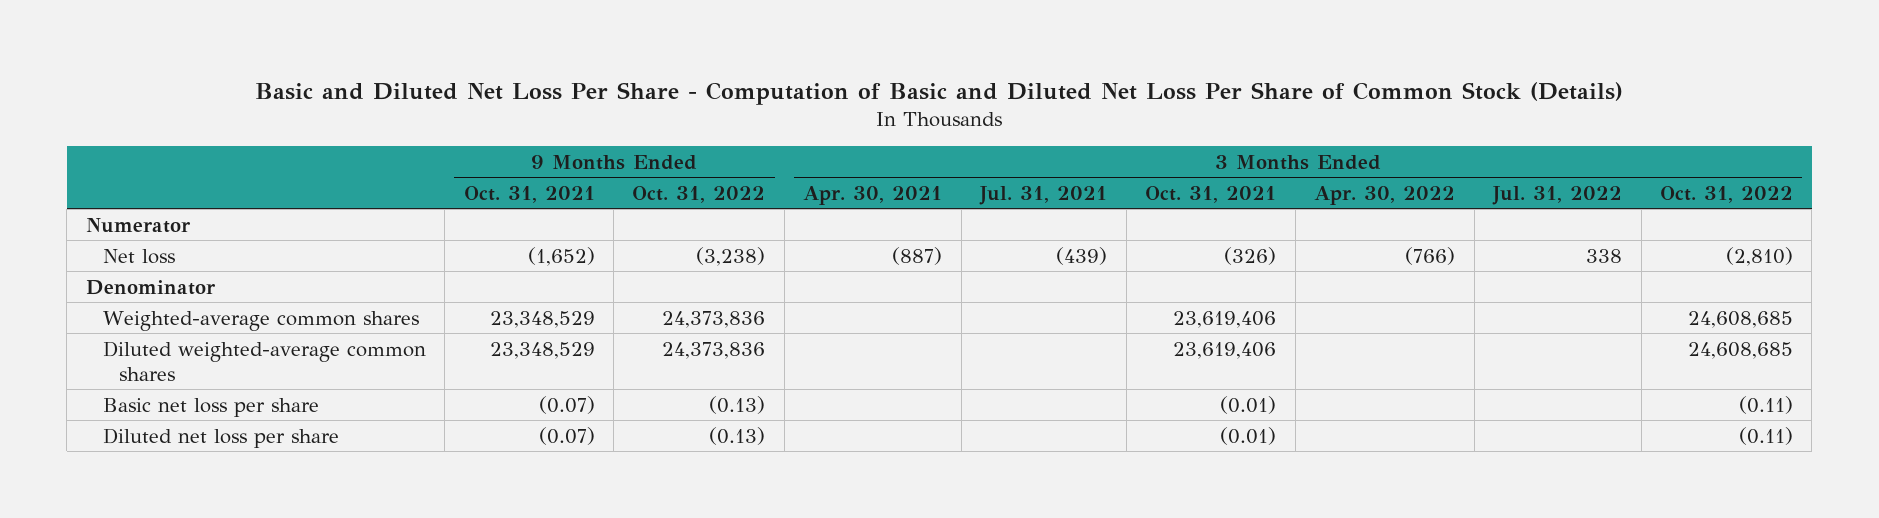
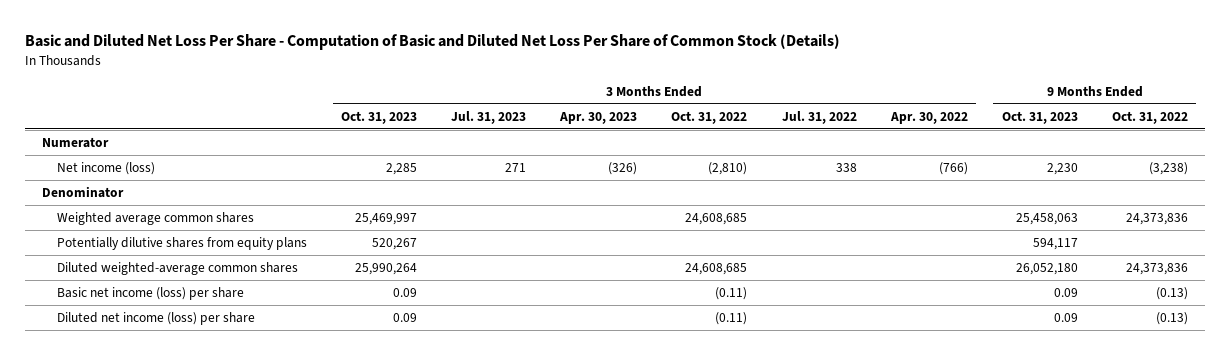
[463,186,595,204] Oct. 31, 2021 -> none
[803,186,943,206] Apr. 30, 2021 -> none
[979,186,1108,206] Jul. 31, 2021 -> none
[1145,186,1277,204] Oct. 31, 2021 -> none
none -> [341,110,418,124] Oct. 31, 2023
none -> [451,110,527,124] Jul. 31, 2023
none -> [559,111,638,124] Apr. 30, 2023
none -> [1001,110,1078,124] Oct. 31, 2023
[102,248,175,264] Net loss -> [57,162,156,176] Net income (loss)
[102,310,419,331] Weighted-average common shares -> [57,212,255,226] Weighted average common shares
none -> [57,237,308,251] Potentially dilutive shares from equity plans
[102,397,319,417] Basic net loss per share -> [57,287,245,301] Basic net income (loss) per share
[102,427,339,448] Diluted net loss per share -> [57,312,256,326] Diluted net income (loss) per share

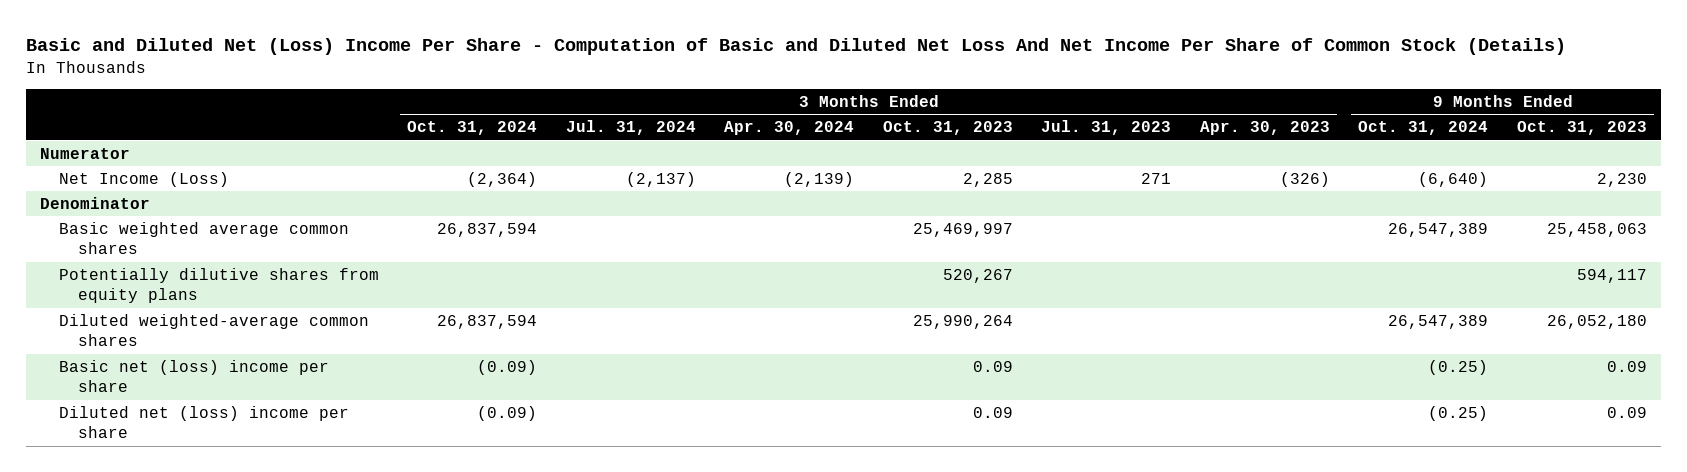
[25,34,841,51] Basic and Diluted Net Loss Per Share - Computation of Basic and Diluted Net Loss Per Share of Common Stock (Details) -> [25,37,1566,55] Basic and Diluted Net (Loss) Income Per Share - Computation of Basic and Diluted Net Loss And Net Income Per Share of Common Stock (Details)
[671,110,748,124] Oct. 31, 2022 -> none
[781,110,857,124] Jul. 31, 2022 -> none
[889,111,968,124] Apr. 30, 2022 -> none
[1111,110,1188,124] Oct. 31, 2022 -> none
none -> [407,121,538,136] Oct. 31, 2024
none -> [565,120,696,136] Jul. 31, 2024
none -> [724,121,855,136] Apr. 30, 2024
none -> [1358,121,1489,136] Oct. 31, 2024
[57,162,156,176] Net income (loss) -> [58,172,229,188] Net Income (Loss)
[57,212,255,226] Weighted average common shares -> [58,222,349,255] Basic weighted average common shares
[57,287,245,301] Basic net income (loss) per share -> [58,360,329,393] Basic net (loss) income per share
[57,312,256,326] Diluted net income (loss) per share -> [58,406,349,439] Diluted net (loss) income per share

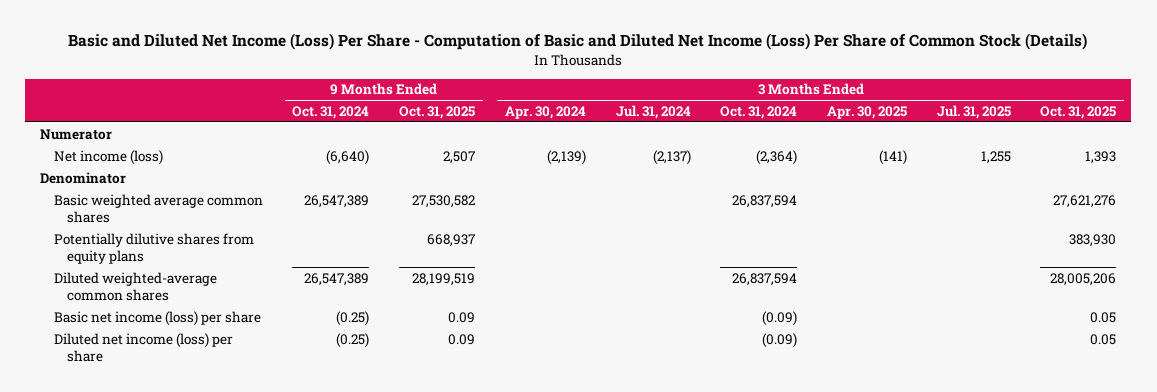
[25,37,1566,55] Basic and Diluted Net (Loss) Income Per Share - Computation of Basic and Diluted Net Loss And Net Income Per Share of Common Stock (Details) -> [68,33,1088,51] Basic and Diluted Net Income (Loss) Per Share - Computation of Basic and Diluted Net Income (Loss) Per Share of Common Stock (Details)
[882,121,1013,136] Oct. 31, 2023 -> none
[1041,120,1172,136] Jul. 31, 2023 -> none
[1199,121,1330,136] Apr. 30, 2023 -> none
[1516,121,1647,136] Oct. 31, 2023 -> none
none -> [399,106,476,120] Oct. 31, 2025
none -> [827,106,908,120] Apr. 30, 2025
none -> [936,105,1011,120] Jul. 31, 2025
none -> [1040,106,1117,120] Oct. 31, 2025
[58,172,229,188] Net Income (Loss) -> [53,149,163,165] Net income (loss)
[58,360,329,393] Basic net (loss) income per share -> [53,310,261,326] Basic net income (loss) per share
[58,406,349,439] Diluted net (loss) income per share -> [53,332,233,362] Diluted net income (loss) per share

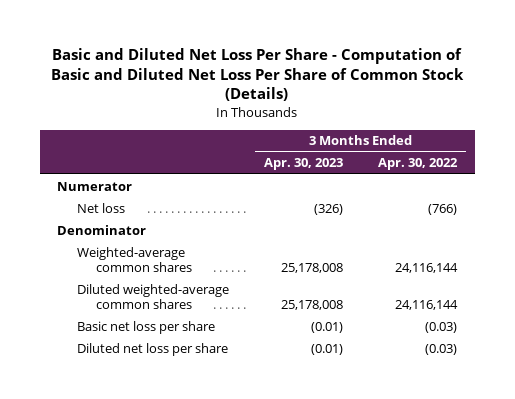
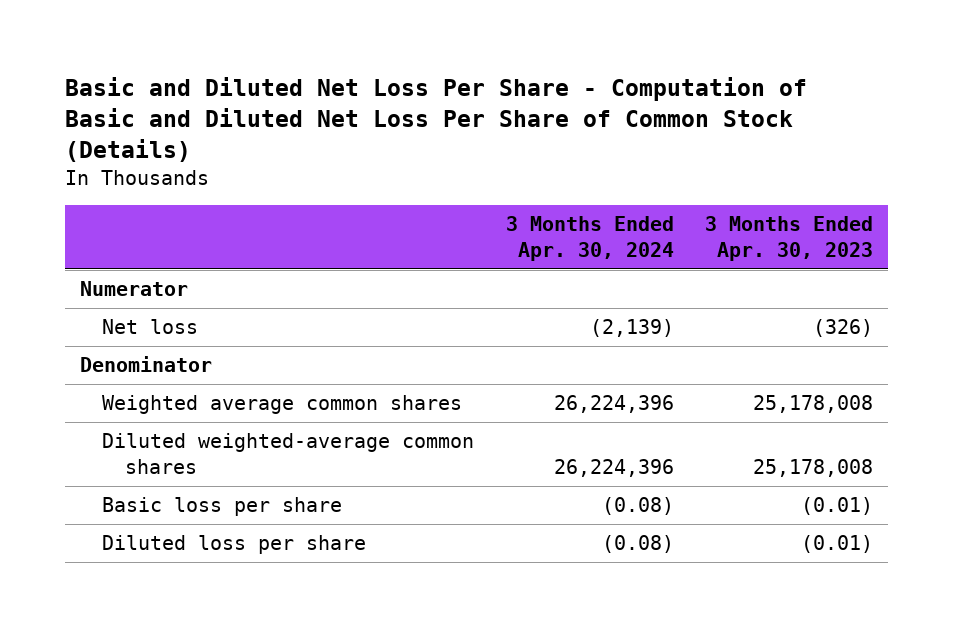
[378,158,459,171] Apr. 30, 2022 -> none
none -> [505,216,674,261] 3 Months Ended Apr. 30, 2024
[76,246,192,272] Weighted-average common shares -> [102,395,463,415] Weighted average common shares
[76,320,215,334] Basic net loss per share -> [102,497,343,517] Basic loss per share
[76,342,228,356] Diluted net loss per share -> [102,535,367,555] Diluted loss per share

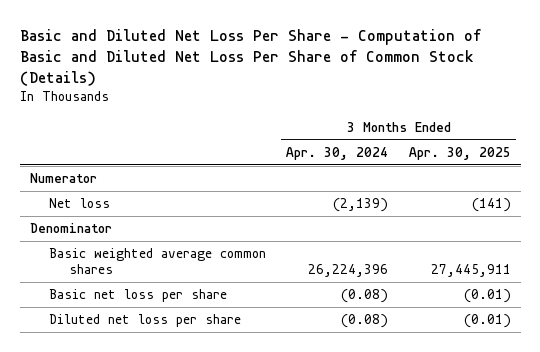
[704,216,873,261] 3 Months Ended Apr. 30, 2023 -> none
none -> [408,147,511,161] Apr. 30, 2025
[102,433,475,475] Diluted weighted-average common shares -> none
[102,395,463,415] Weighted average common shares -> [49,248,267,275] Basic weighted average common shares
[102,497,343,517] Basic loss per share -> [49,289,228,303] Basic net loss per share
[102,535,367,555] Diluted loss per share -> [49,314,242,328] Diluted net loss per share

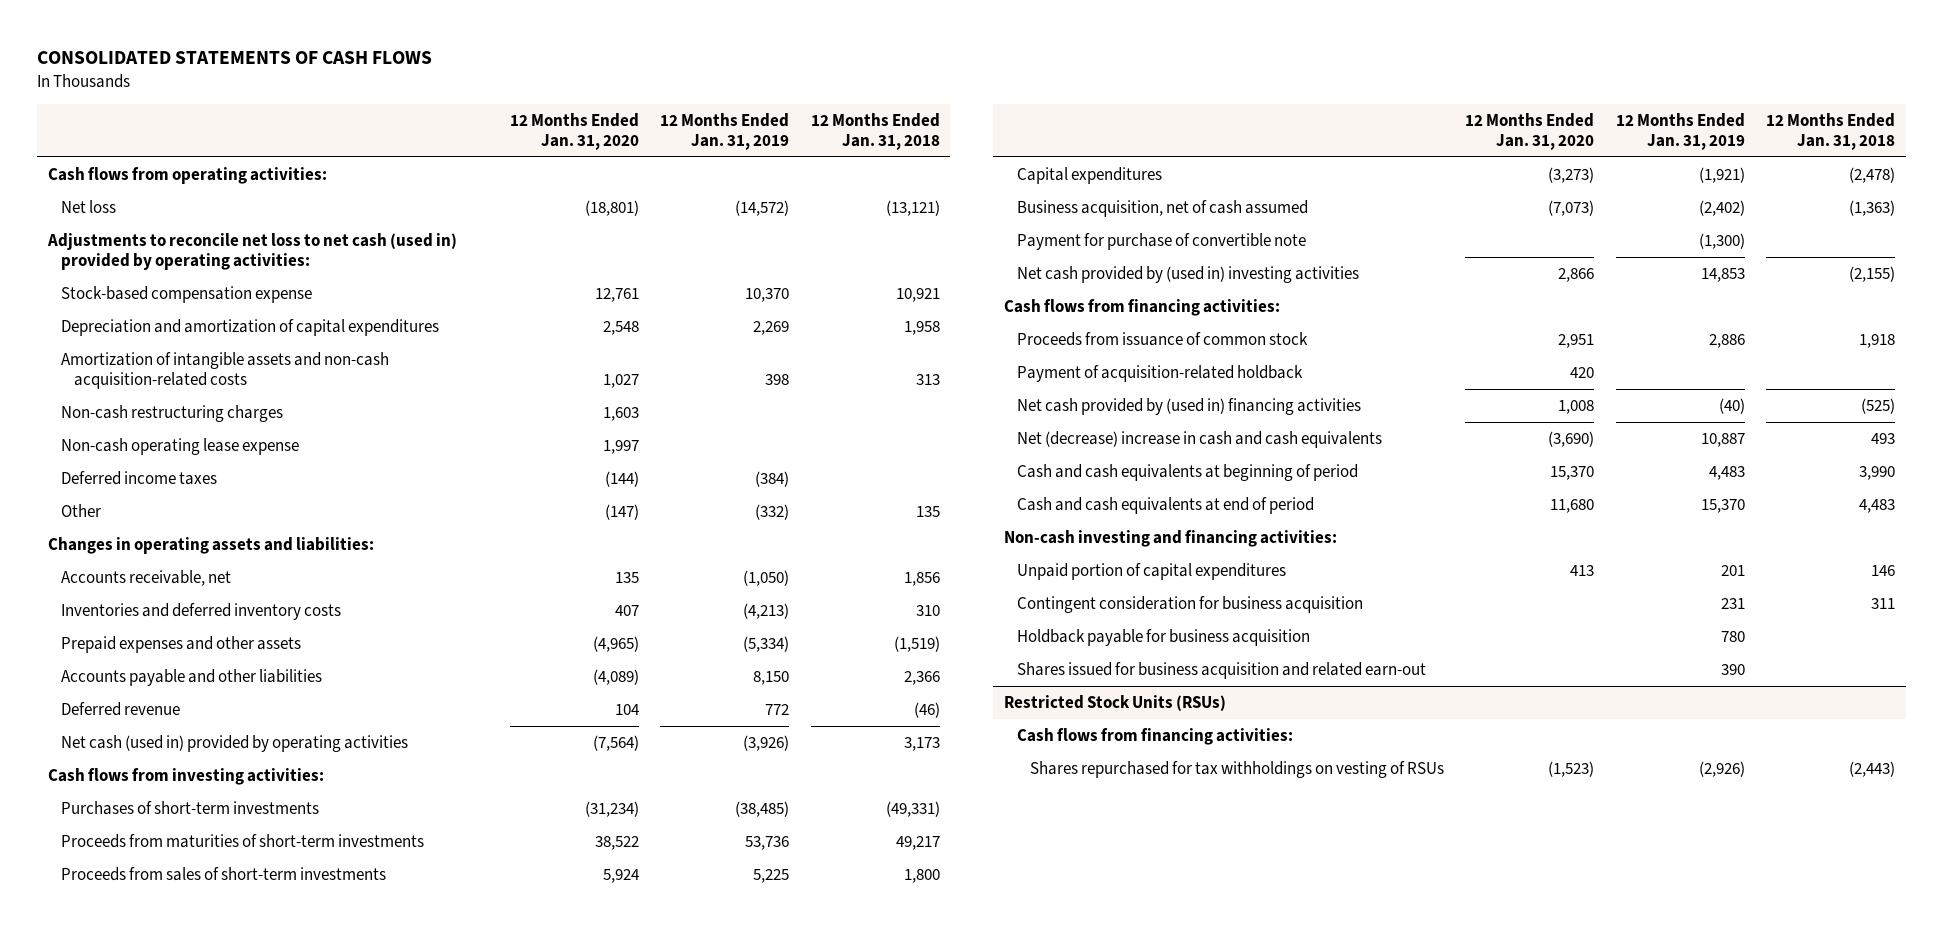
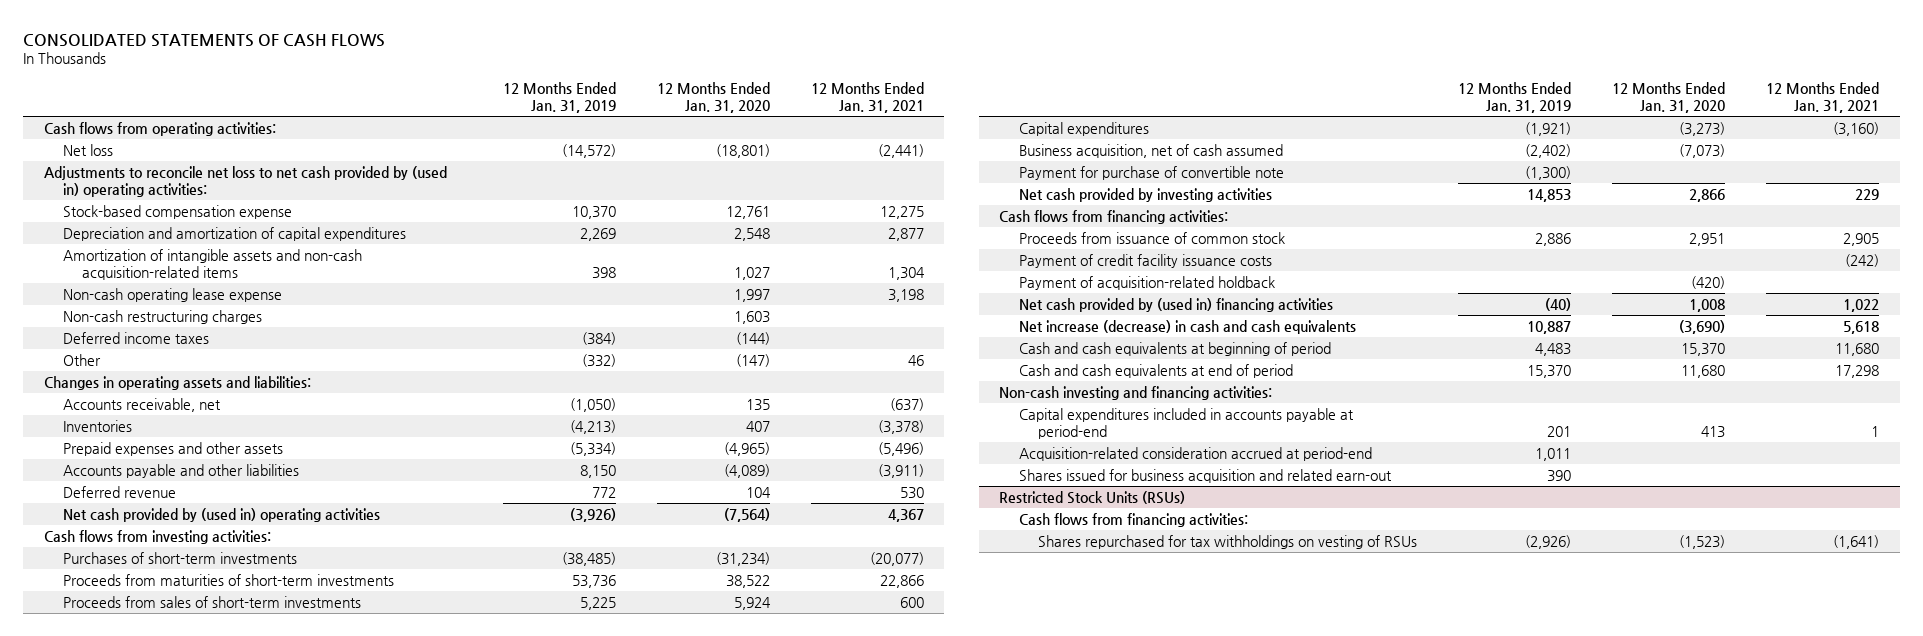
[810,113,940,151] 12 Months Ended Jan. 31, 2018 -> none
none -> [810,82,924,113] 12 Months Ended Jan. 31, 2021
[47,232,458,271] Adjustments to reconcile net loss to net cash (used in) provided by operating activities: -> [43,165,447,197] Adjustments to reconcile net loss to net cash provided by (used in) operating activities:
[61,351,390,390] Amortization of intangible assets and non-cash acquisition-related costs -> [63,248,363,280] Amortization of intangible assets and non-cash acquisition-related items
[61,404,284,422] Non-cash restructuring charges -> [63,309,263,324] Non-cash restructuring charges
[61,602,342,620] Inventories and deferred inventory costs -> [63,419,133,432] Inventories
[61,734,409,752] Net cash (used in) provided by operating activities -> [63,507,381,522] Net cash provided by (used in) operating activities
[1016,265,1359,283] Net cash provided by (used in) investing activities -> [1018,187,1272,202] Net cash provided by investing activities
none -> [1018,253,1272,268] Payment of credit facility issuance costs
[1570,366,1595,378] 420 -> [1691,275,1726,289] (420)
[1016,430,1382,448] Net (decrease) increase in cash and cash equivalents -> [1018,319,1356,334] Net increase (decrease) in cash and cash equivalents
[1016,628,1310,646] Holdback payable for business acquisition -> none
[1016,562,1286,580] Unpaid portion of capital expenditures -> [1018,407,1354,439] Capital expenditures included in accounts payable at period-end
[1016,595,1363,613] Contingent consideration for business acquisition -> [1018,446,1372,461] Acquisition-related consideration accrued at period-end
[1720,597,1745,609] 231 -> [1535,447,1572,461] 1,011

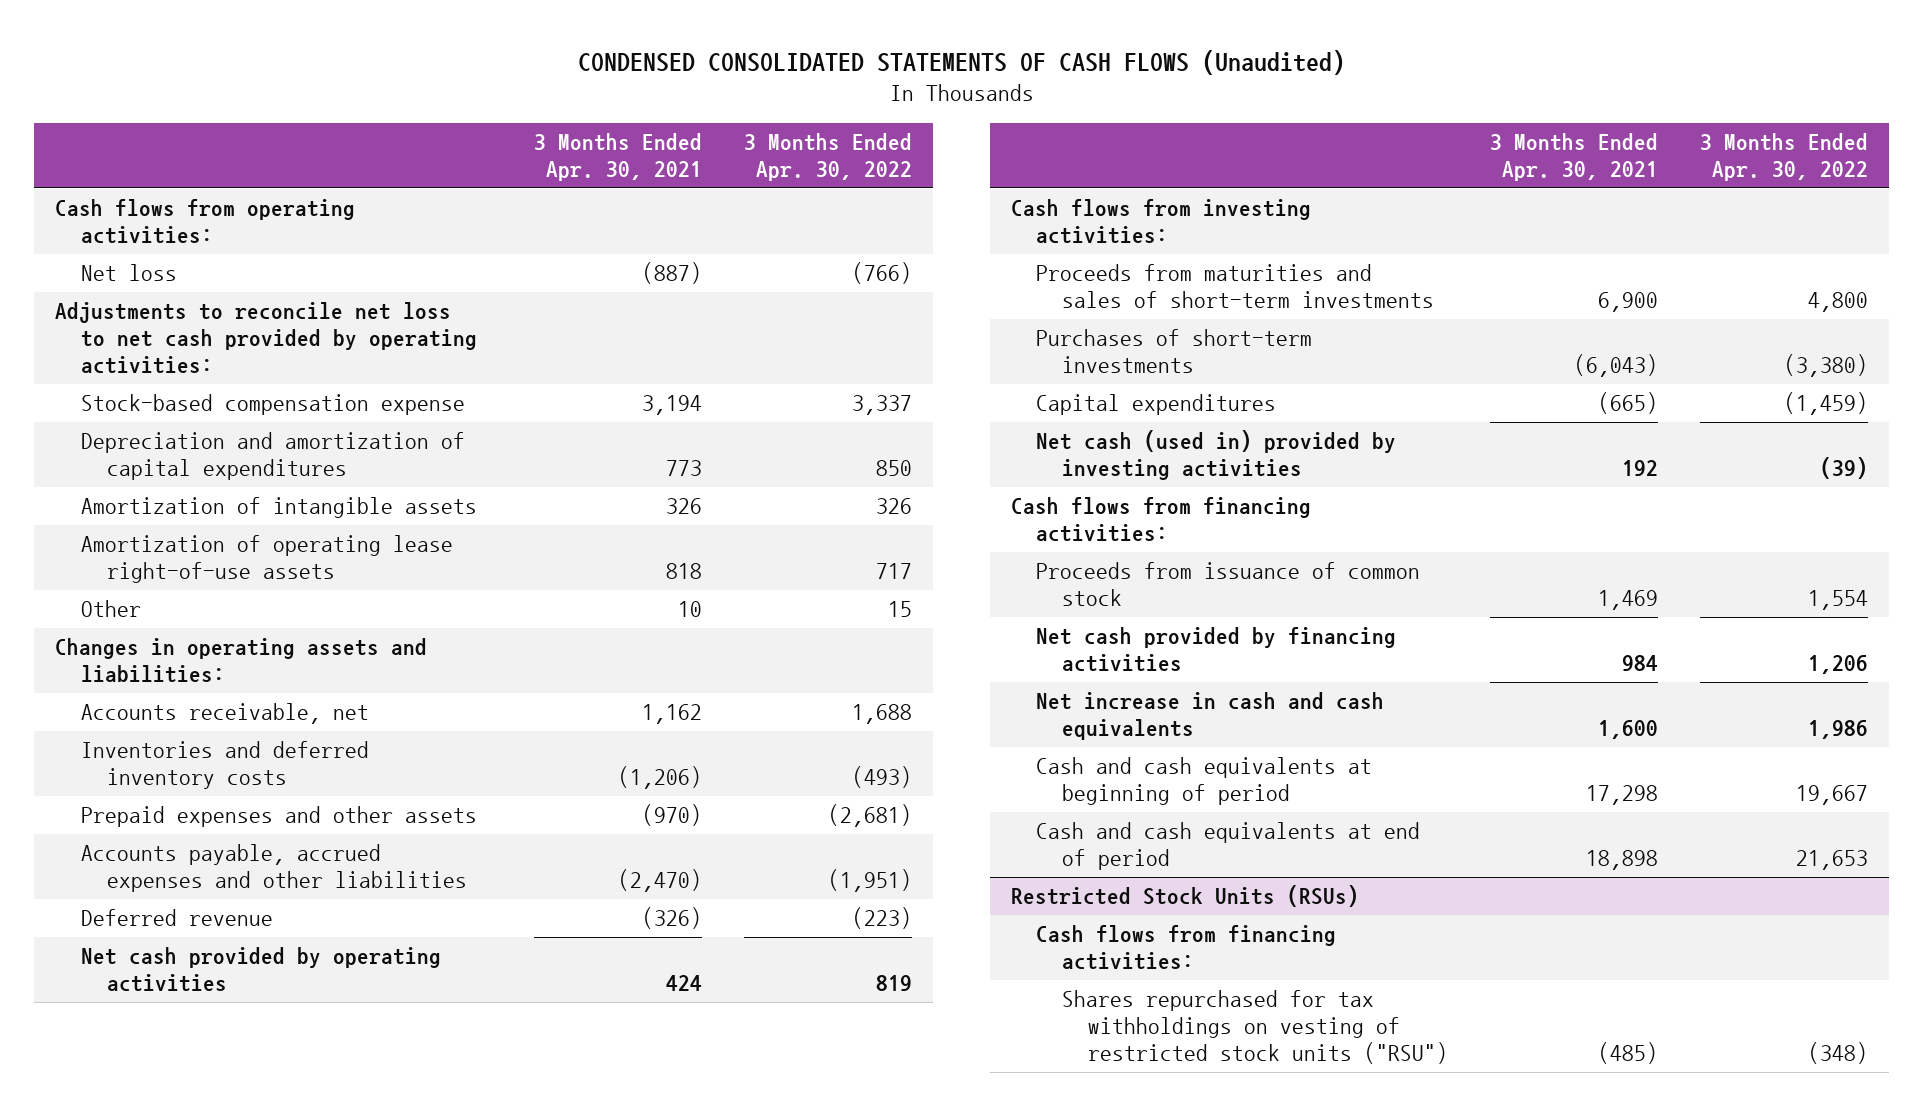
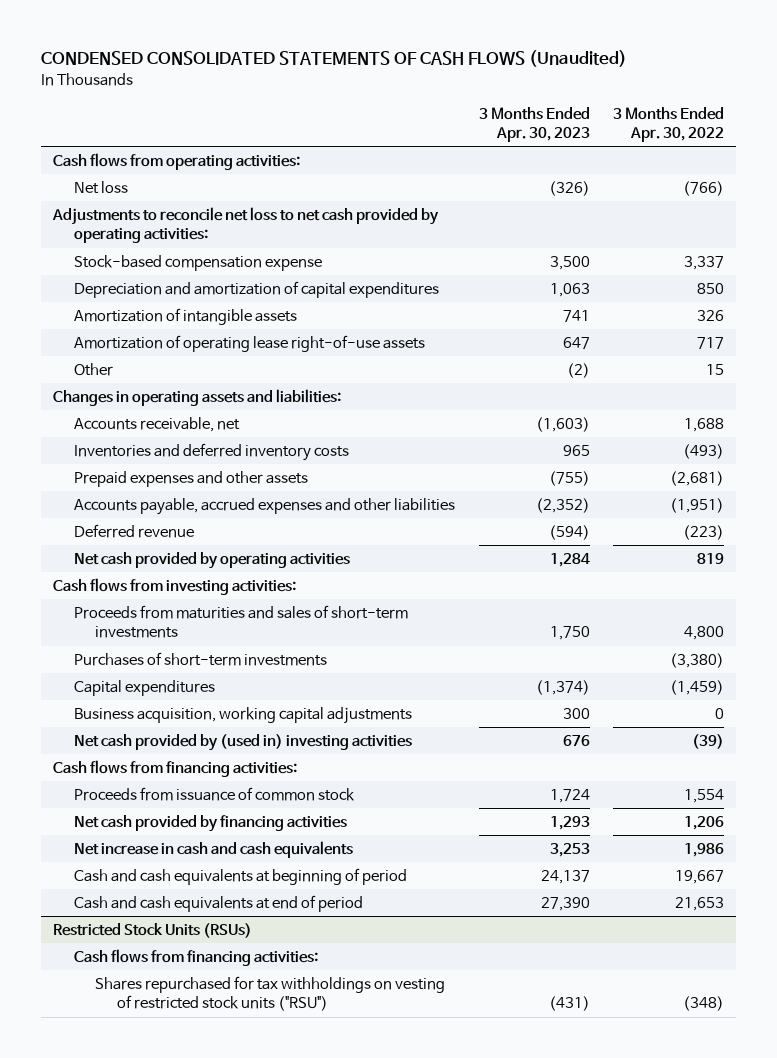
[534,132,703,181] 3 Months Ended Apr. 30, 2021 -> none
none -> [478,106,590,143] 3 Months Ended Apr. 30, 2023
none -> [74,707,413,725] Business acquisition, working capital adjustments
[1036,430,1397,481] Net cash (used in) provided by investing activities -> [74,734,413,752] Net cash provided by (used in) investing activities

